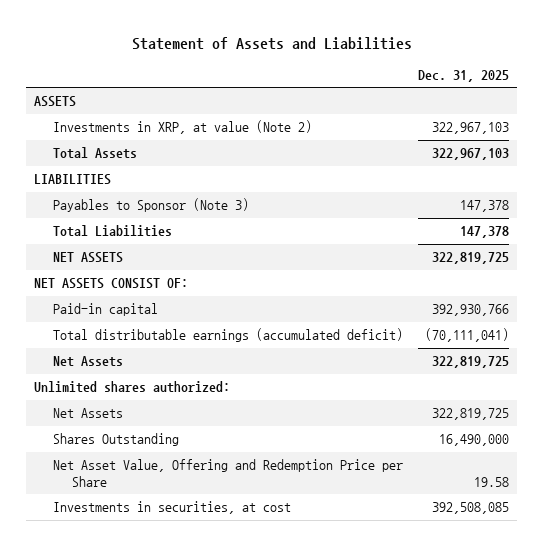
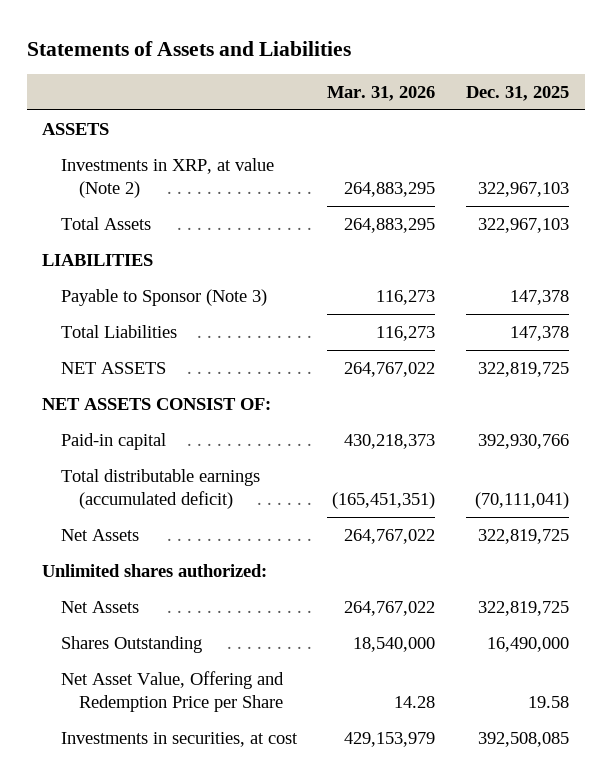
[131,36,412,50] Statement of Assets and Liabilities -> [26,40,351,56] Statements of Assets and Liabilities
none -> [327,86,436,102] Mar. 31, 2026
[52,198,249,213] Payables to Sponsor (Note 3) -> [60,288,267,306] Payable to Sponsor (Note 3)

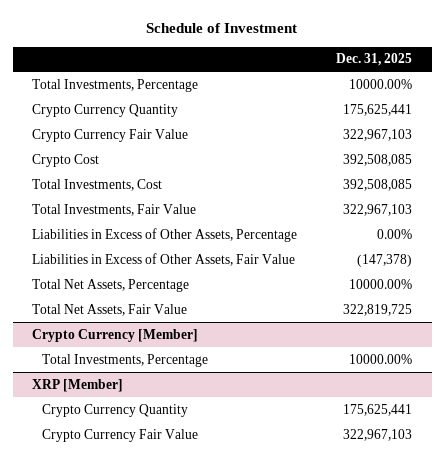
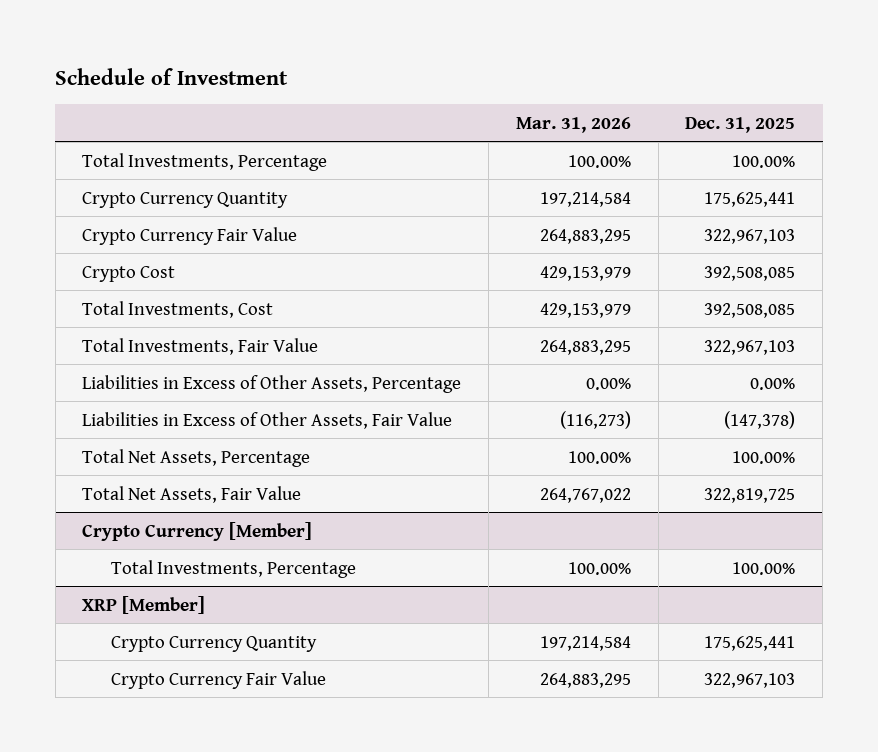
none -> [515,116,631,133] Mar. 31, 2026
[349,78,413,89] 10000.00% -> [732,154,796,168] 100.00%
[349,278,413,289] 10000.00% -> [732,450,796,464] 100.00%
[349,353,413,364] 10000.00% -> [732,561,796,575] 100.00%

